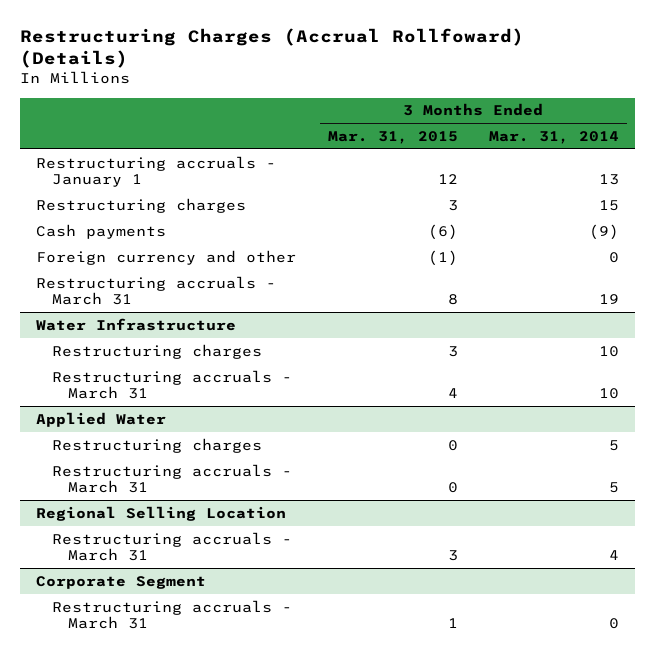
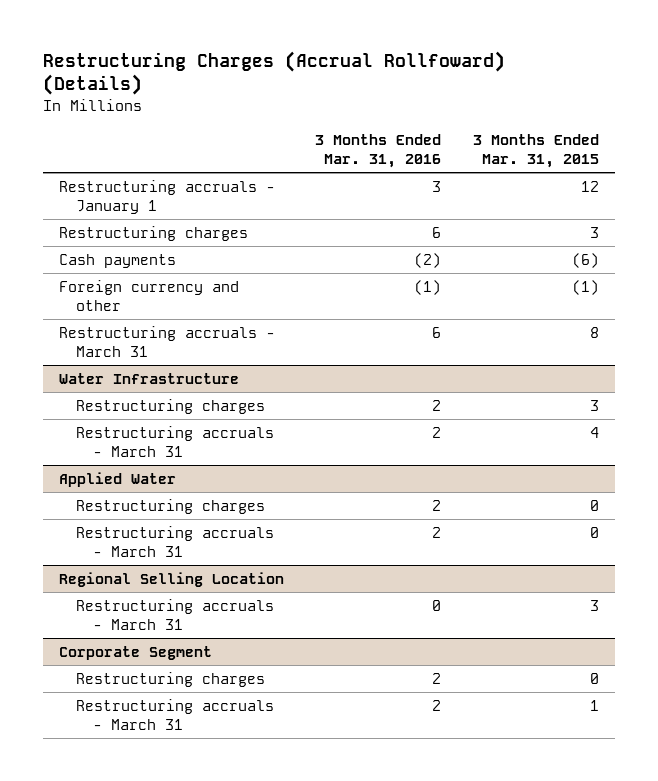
[489,130,620,144] Mar. 31, 2014 -> none
none -> [315,133,442,168] 3 Months Ended Mar. 31, 2016
none -> [76,672,266,688] Restructuring charges

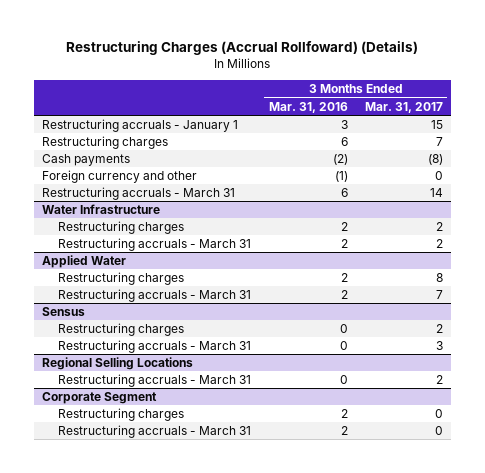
[472,133,599,168] 3 Months Ended Mar. 31, 2015 -> none
none -> [364,101,443,113] Mar. 31, 2017
[58,572,284,588] Regional Selling Location -> none
none -> [42,307,86,317] Sensus
none -> [58,323,185,337] Restructuring charges
none -> [42,357,194,371] Regional Selling Locations
none -> [58,374,252,388] Restructuring accruals - March 31

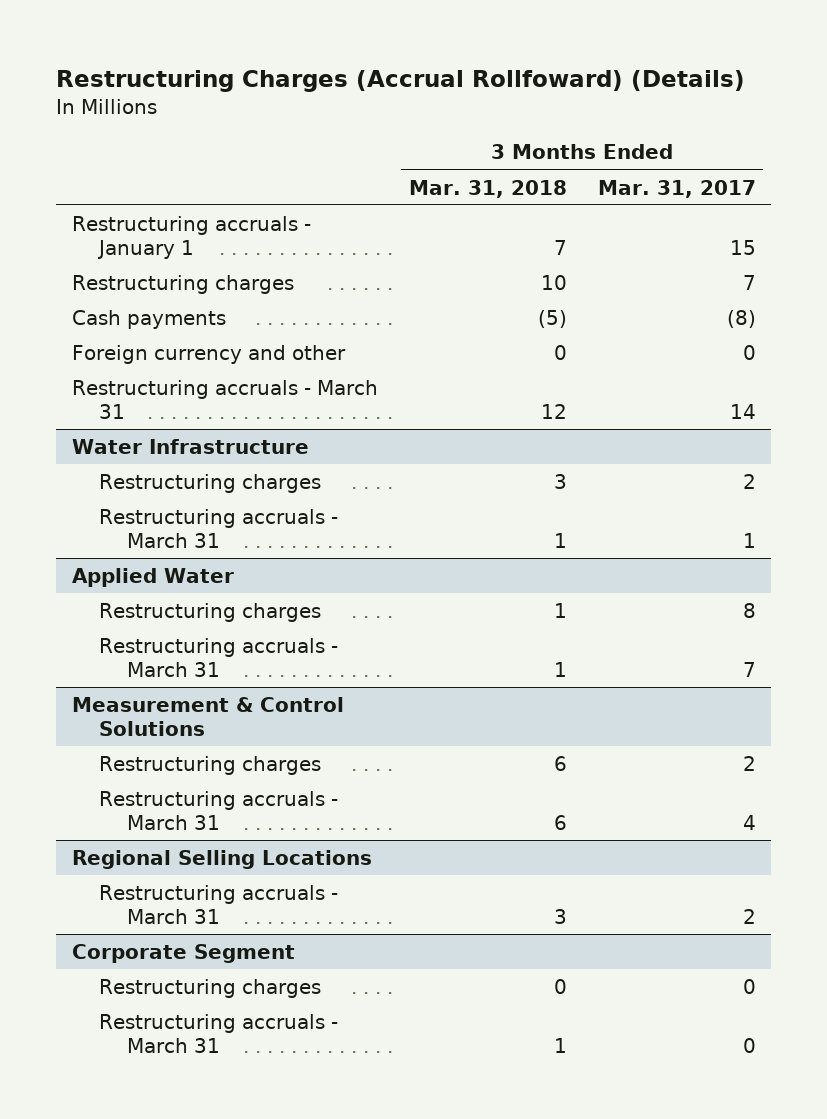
[268,101,348,113] Mar. 31, 2016 -> none
none -> [408,179,567,198] Mar. 31, 2018
[435,239,443,249] 2 -> [742,532,756,548] 1
[42,307,86,317] Sensus -> none
none -> [71,696,344,736] Measurement & Control Solutions
[435,341,443,351] 3 -> [742,814,756,830] 4

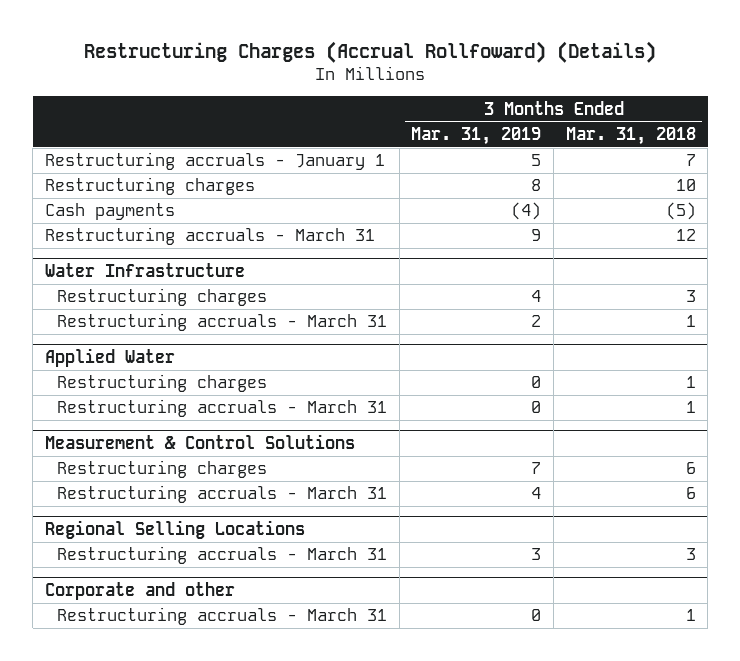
[597,179,756,198] Mar. 31, 2017 -> none
none -> [411,126,542,145] Mar. 31, 2019
[71,344,346,364] Foreign currency and other -> none
[99,978,322,998] Restructuring charges -> none
[71,943,295,963] Corporate Segment -> [44,581,235,600] Corporate and other

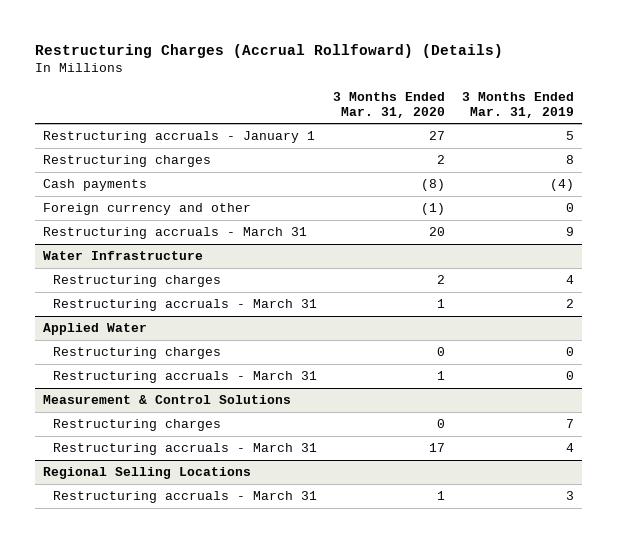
[565,126,696,145] Mar. 31, 2018 -> none
none -> [333,91,446,118] 3 Months Ended Mar. 31, 2020
none -> [43,203,252,216] Foreign currency and other
[44,581,235,600] Corporate and other -> none
[57,607,388,626] Restructuring accruals - March 31 -> none

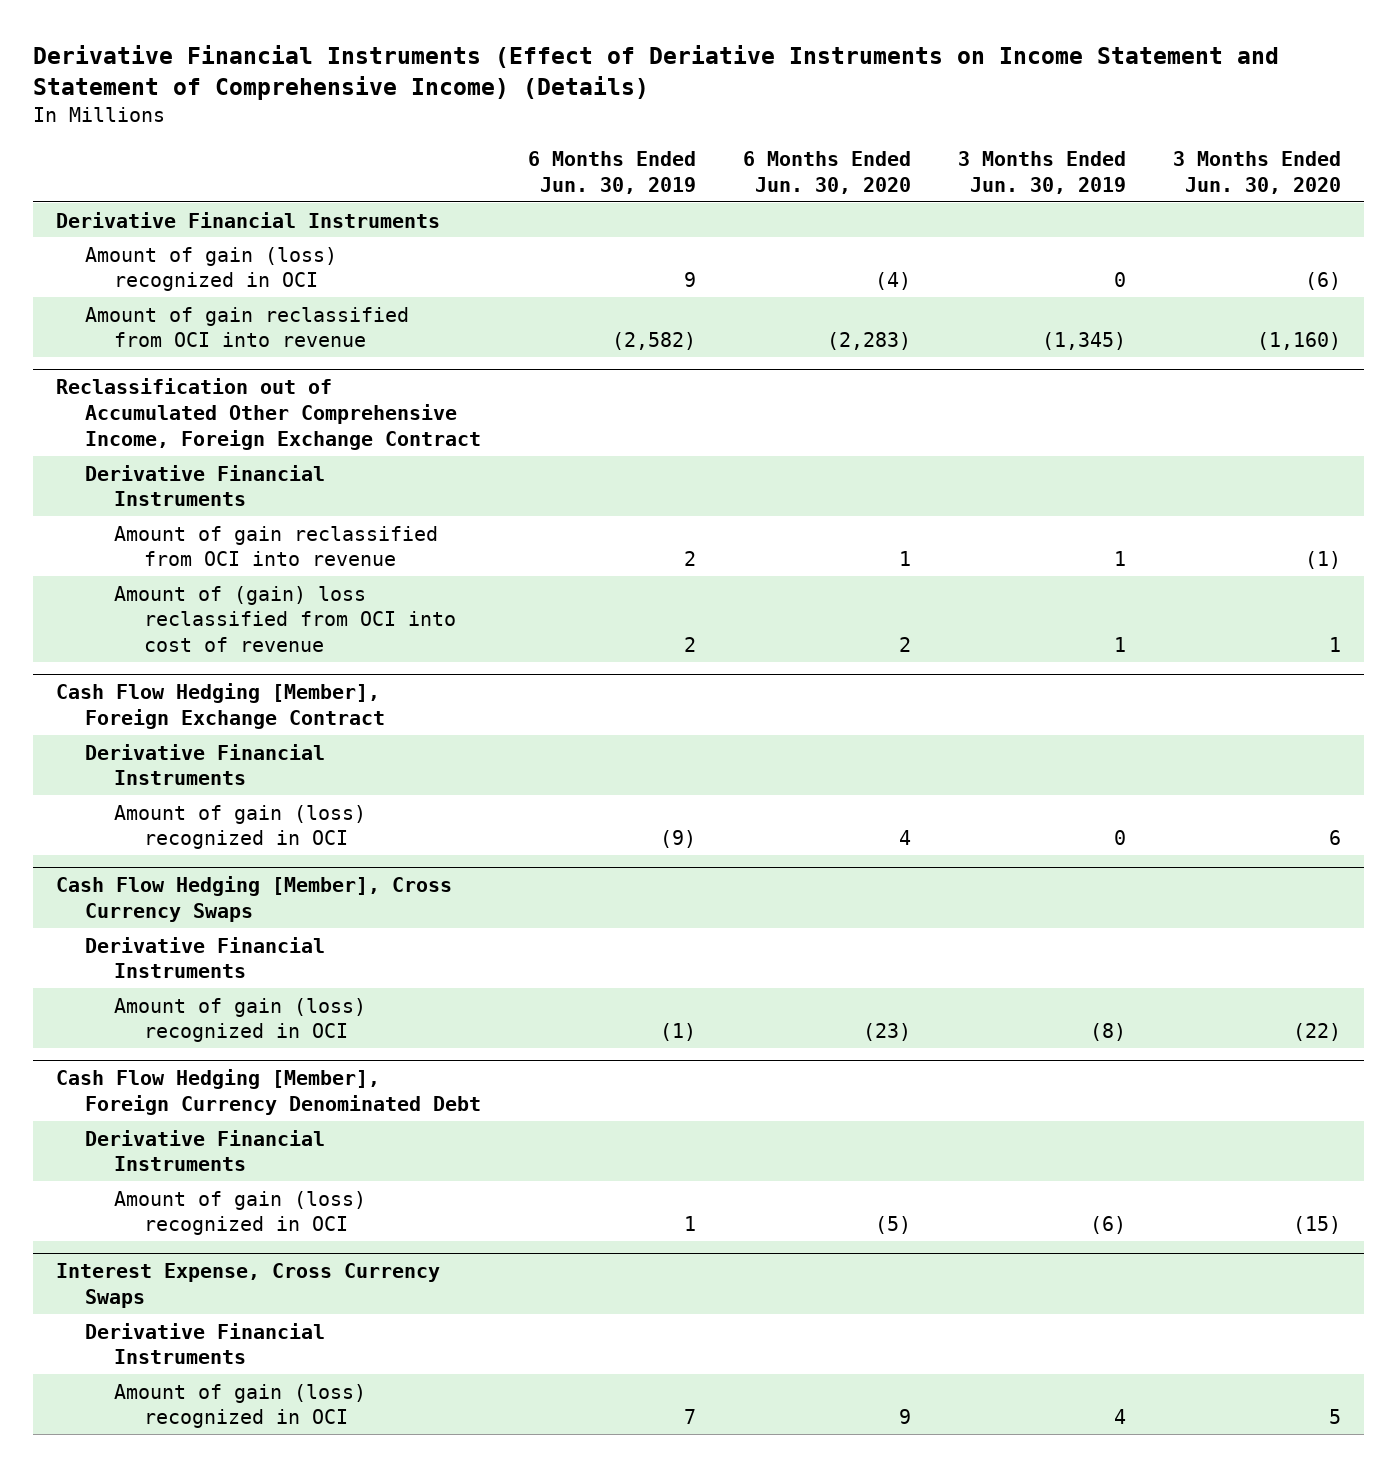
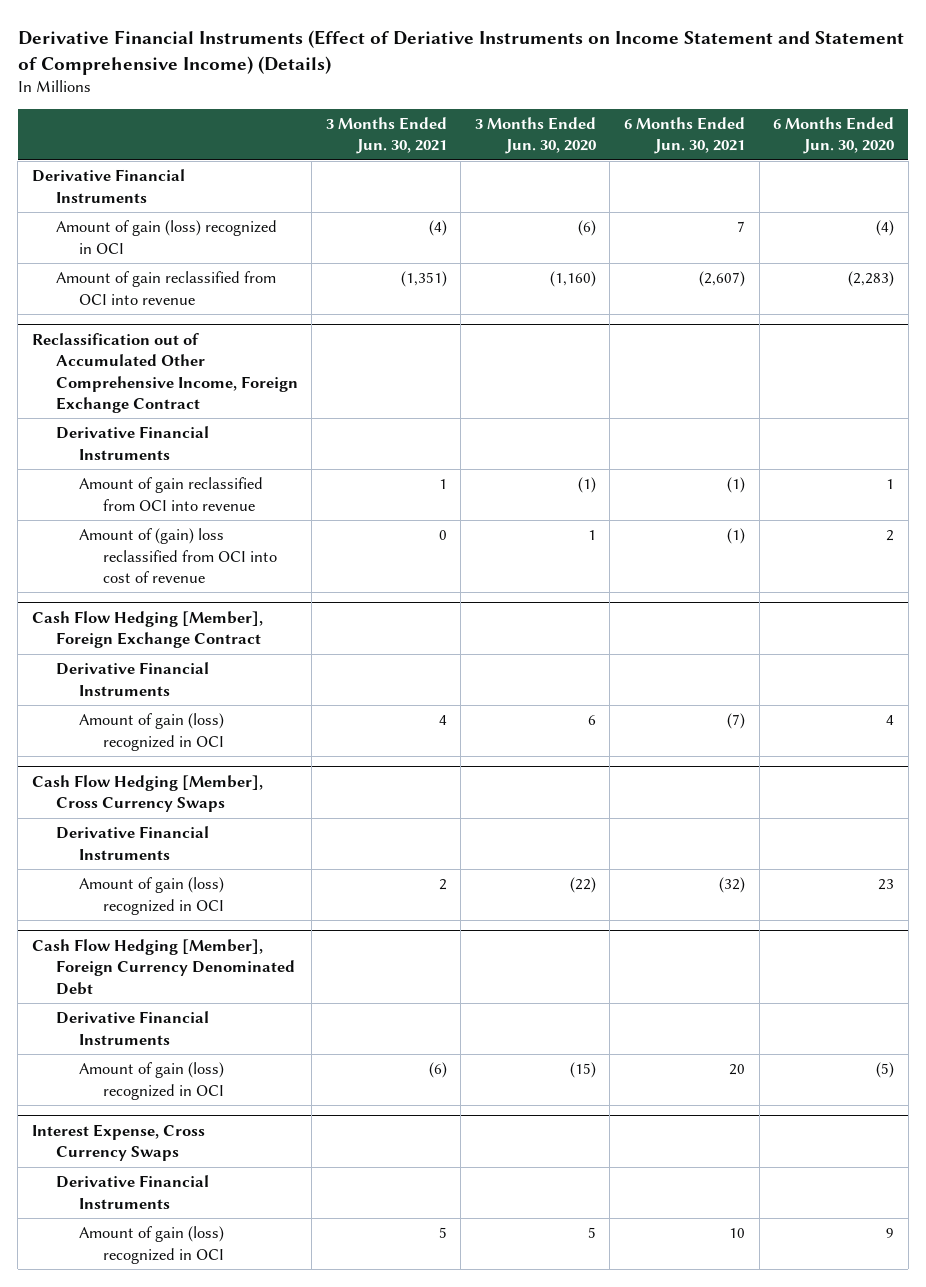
[528,151,697,195] 6 Months Ended Jun. 30, 2019 -> none
[957,151,1126,195] 3 Months Ended Jun. 30, 2019 -> none
none -> [325,117,447,155] 3 Months Ended Jun. 30, 2021
none -> [623,117,745,155] 6 Months Ended Jun. 30, 2021
[862,1023,911,1042] (23) -> [878,879,895,891] 23

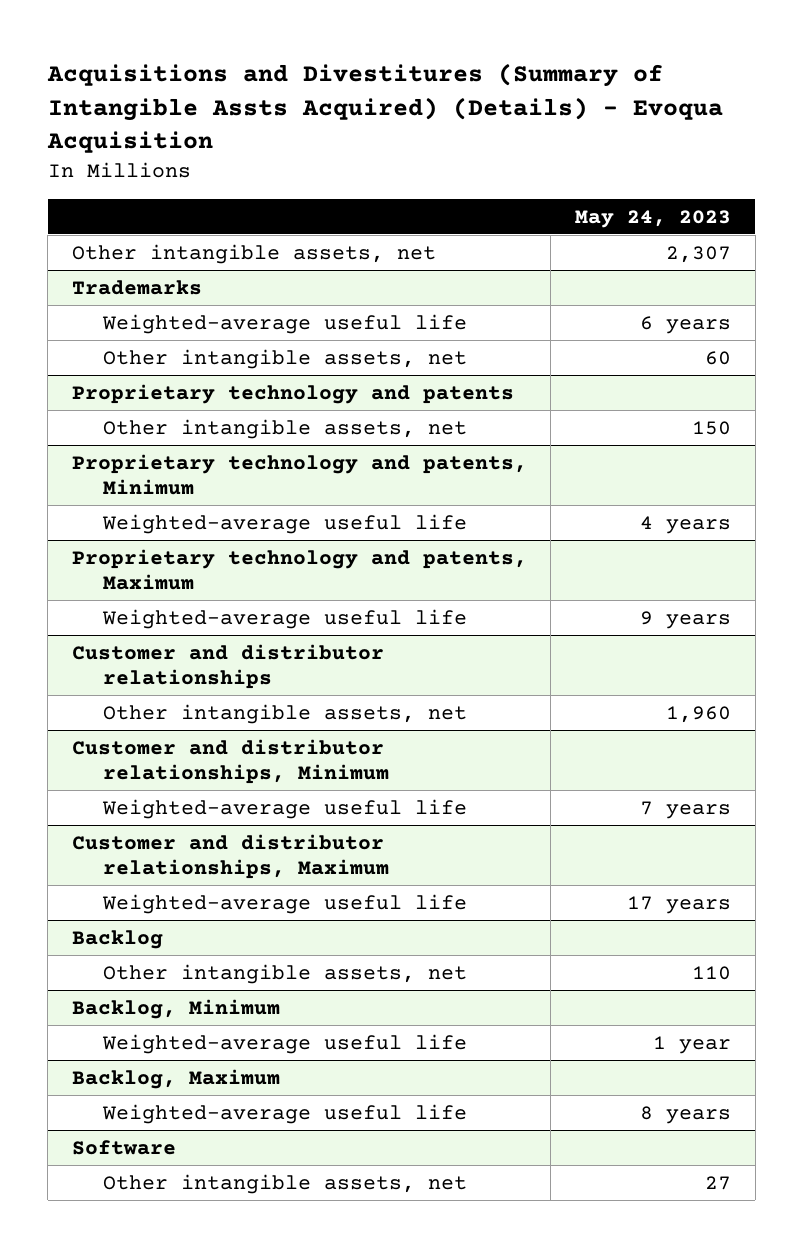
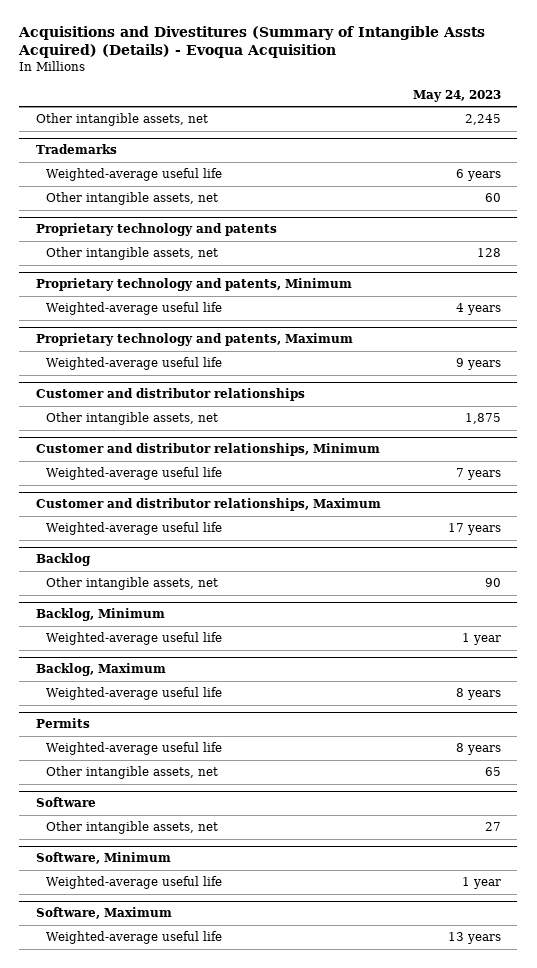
[666,245,732,263] 2,307 -> [465,114,502,126] 2,245
[692,420,732,435] 150 -> [477,248,502,258] 128
[666,705,732,723] 1,960 -> [465,413,502,425] 1,875
[692,965,732,980] 110 -> [485,578,502,588] 90
none -> [35,718,90,729] Permits
none -> [45,742,222,756] Weighted-average useful life
none -> [45,766,218,780] Other intangible assets, net
none -> [35,852,171,865] Software, Minimum
none -> [45,876,222,890] Weighted-average useful life
none -> [35,907,172,920] Software, Maximum
none -> [45,931,222,945] Weighted-average useful life

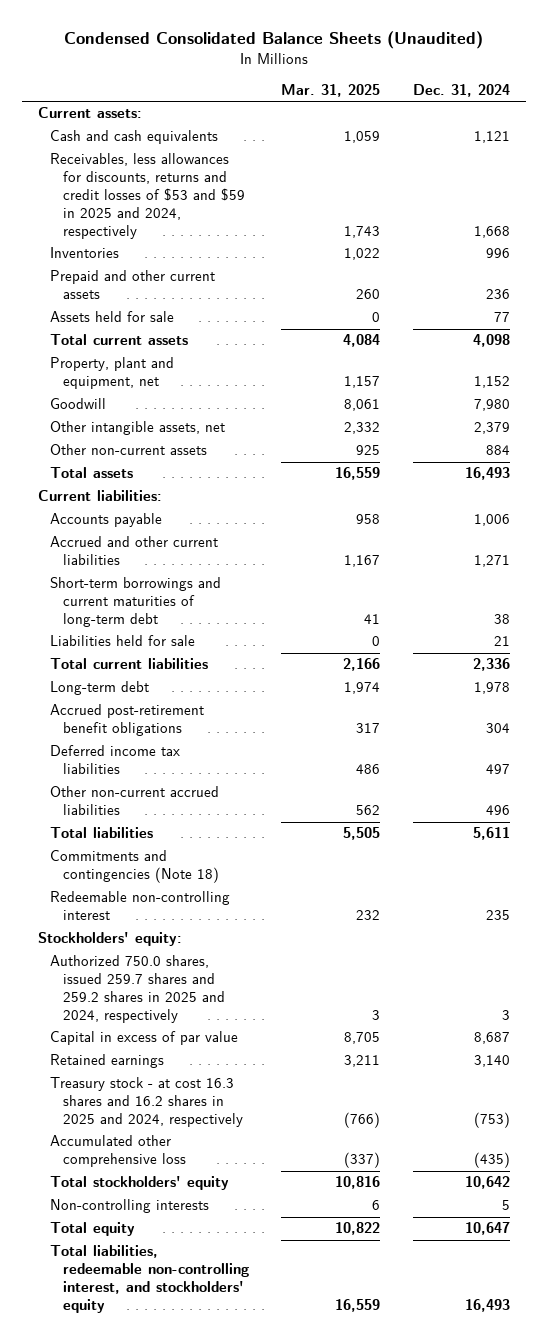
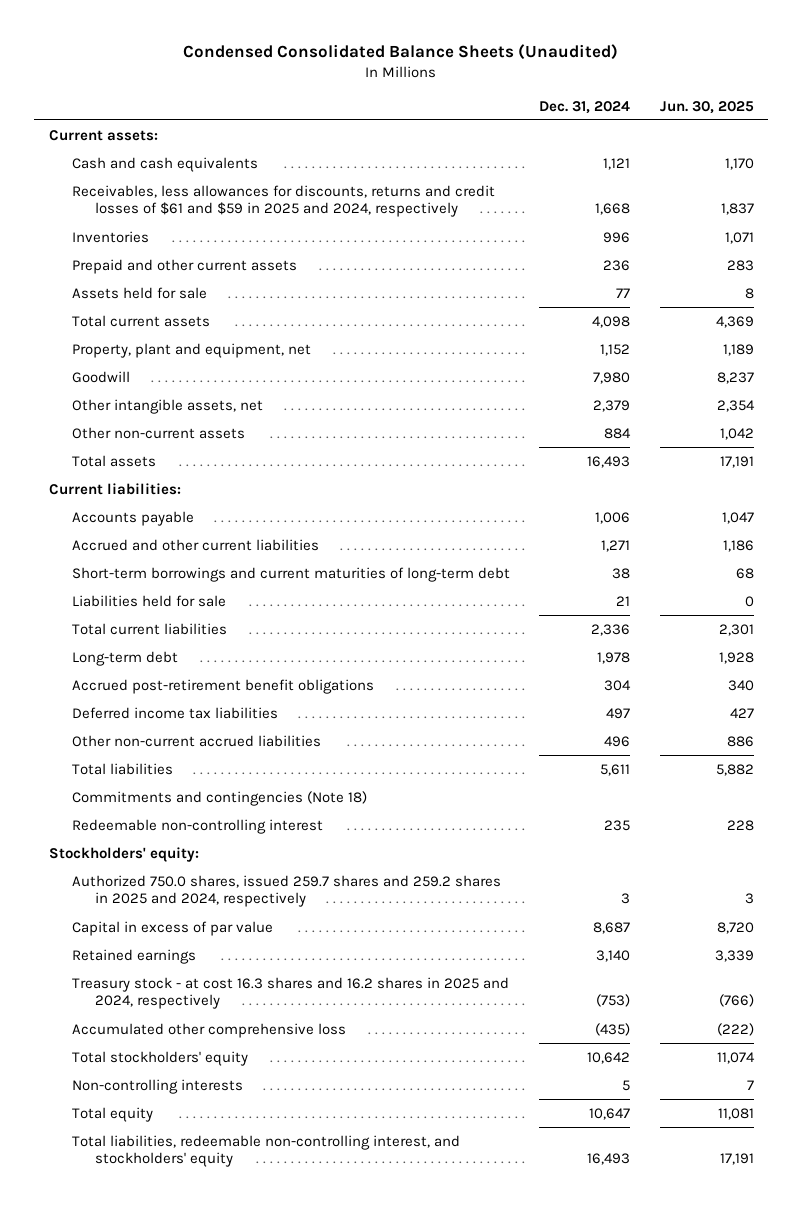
[281,83,381,97] Mar. 31, 2025 -> none
none -> [659,100,754,114] Jun. 30, 2025
[50,153,245,240] Receivables, less allowances for discounts, returns and credit losses of $53 and $59 in 2025 and 2024, respectively -> [72,184,496,218] Receivables, less allowances for discounts, returns and credit losses of $61 and $59 in 2025 and 2024, respectively

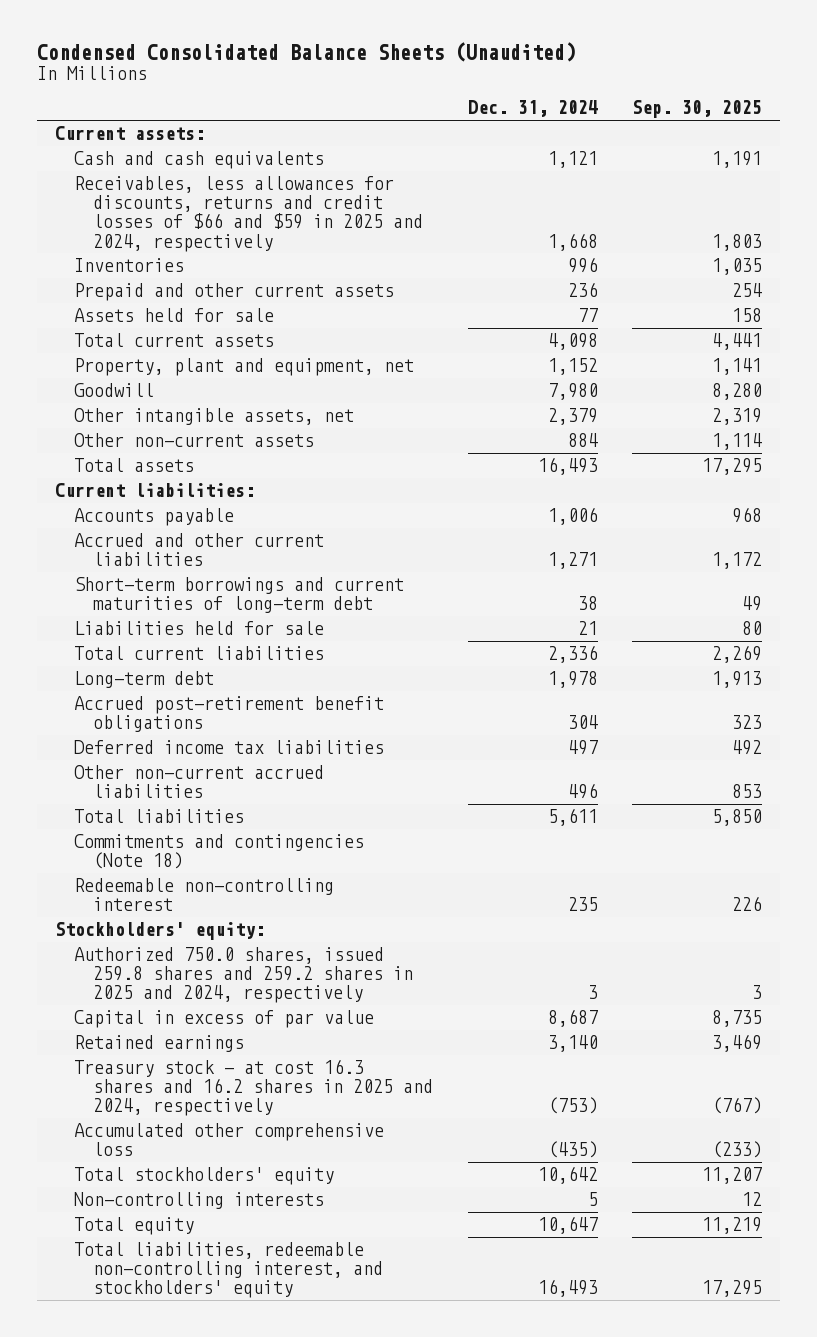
[659,100,754,114] Jun. 30, 2025 -> none
none -> [632,100,763,119] Sep. 30, 2025
[72,184,496,218] Receivables, less allowances for discounts, returns and credit losses of $61 and $59 in 2025 and 2024, respectively -> [73,176,423,252] Receivables, less allowances for discounts, returns and credit losses of $66 and $59 in 2025 and 2024, respectively
[72,874,502,908] Authorized 750.0 shares, issued 259.7 shares and 259.2 shares in 2025 and 2024, respectively -> [73,947,413,1004] Authorized 750.0 shares, issued 259.8 shares and 259.2 shares in 2025 and 2024, respectively

